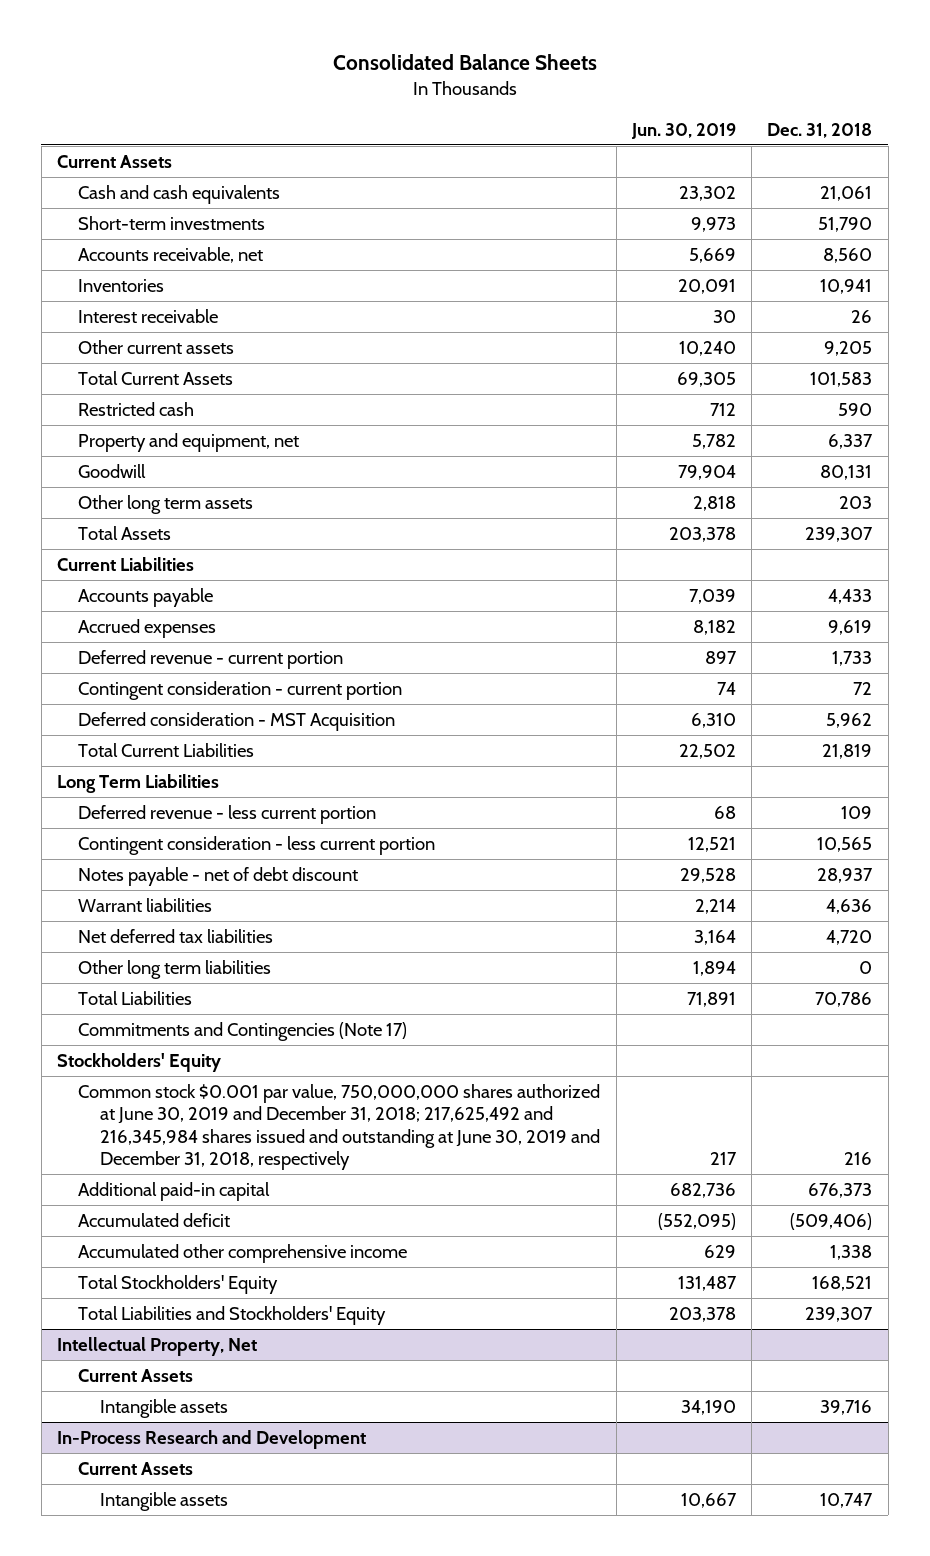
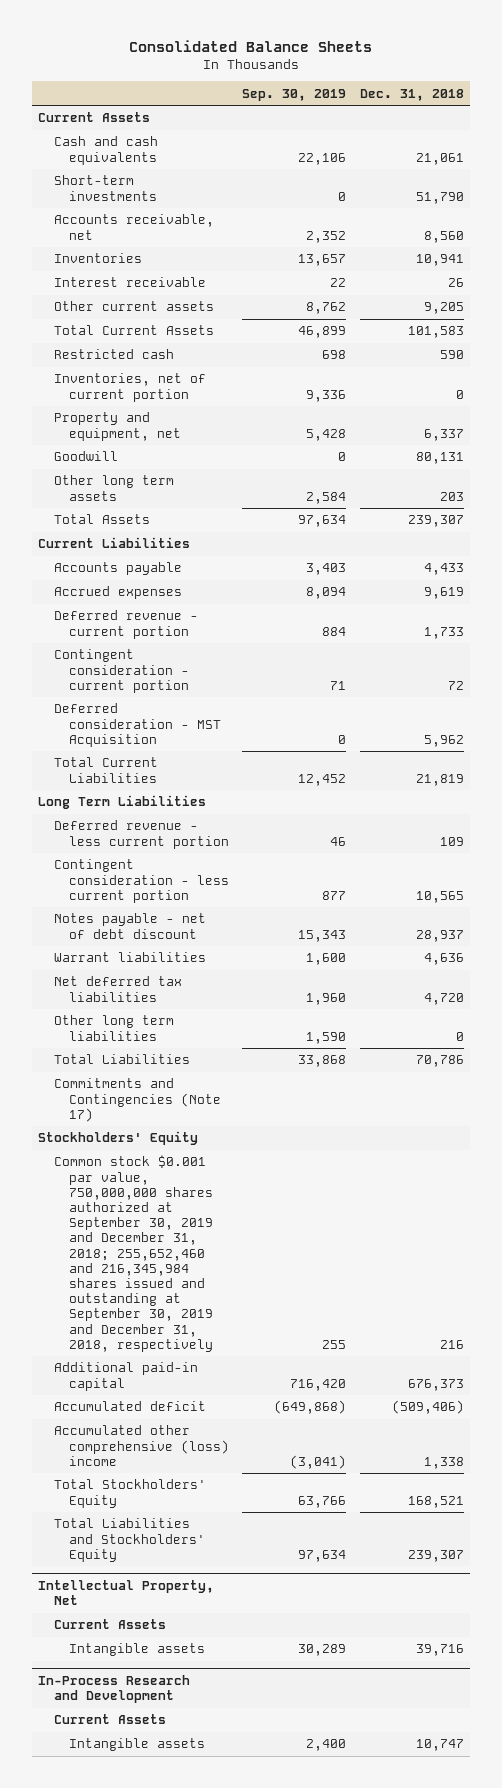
[630,122,736,139] Jun. 30, 2019 -> none
none -> [242,88,347,101] Sep. 30, 2019
none -> [53,373,206,402] Inventories, net of current portion
[78,1084,601,1171] Common stock $0.001 par value, 750,000,000 shares authorized at June 30, 2019 and December 31, 2018; 217,625,492 and 216,345,984 shares issued and outstanding at June 30, 2019 and December 31, 2018, respectively -> [53,1155,214,1352] Common stock $0.001 par value, 750,000,000 shares authorized at September 30, 2019 and December 31, 2018; 255,652,460 and 216,345,984 shares issued and outstanding at September 30, 2019 and December 31, 2018, respectively
[78,1244,408,1264] Accumulated other comprehensive income -> [53,1425,230,1466] Accumulated other comprehensive (loss) income

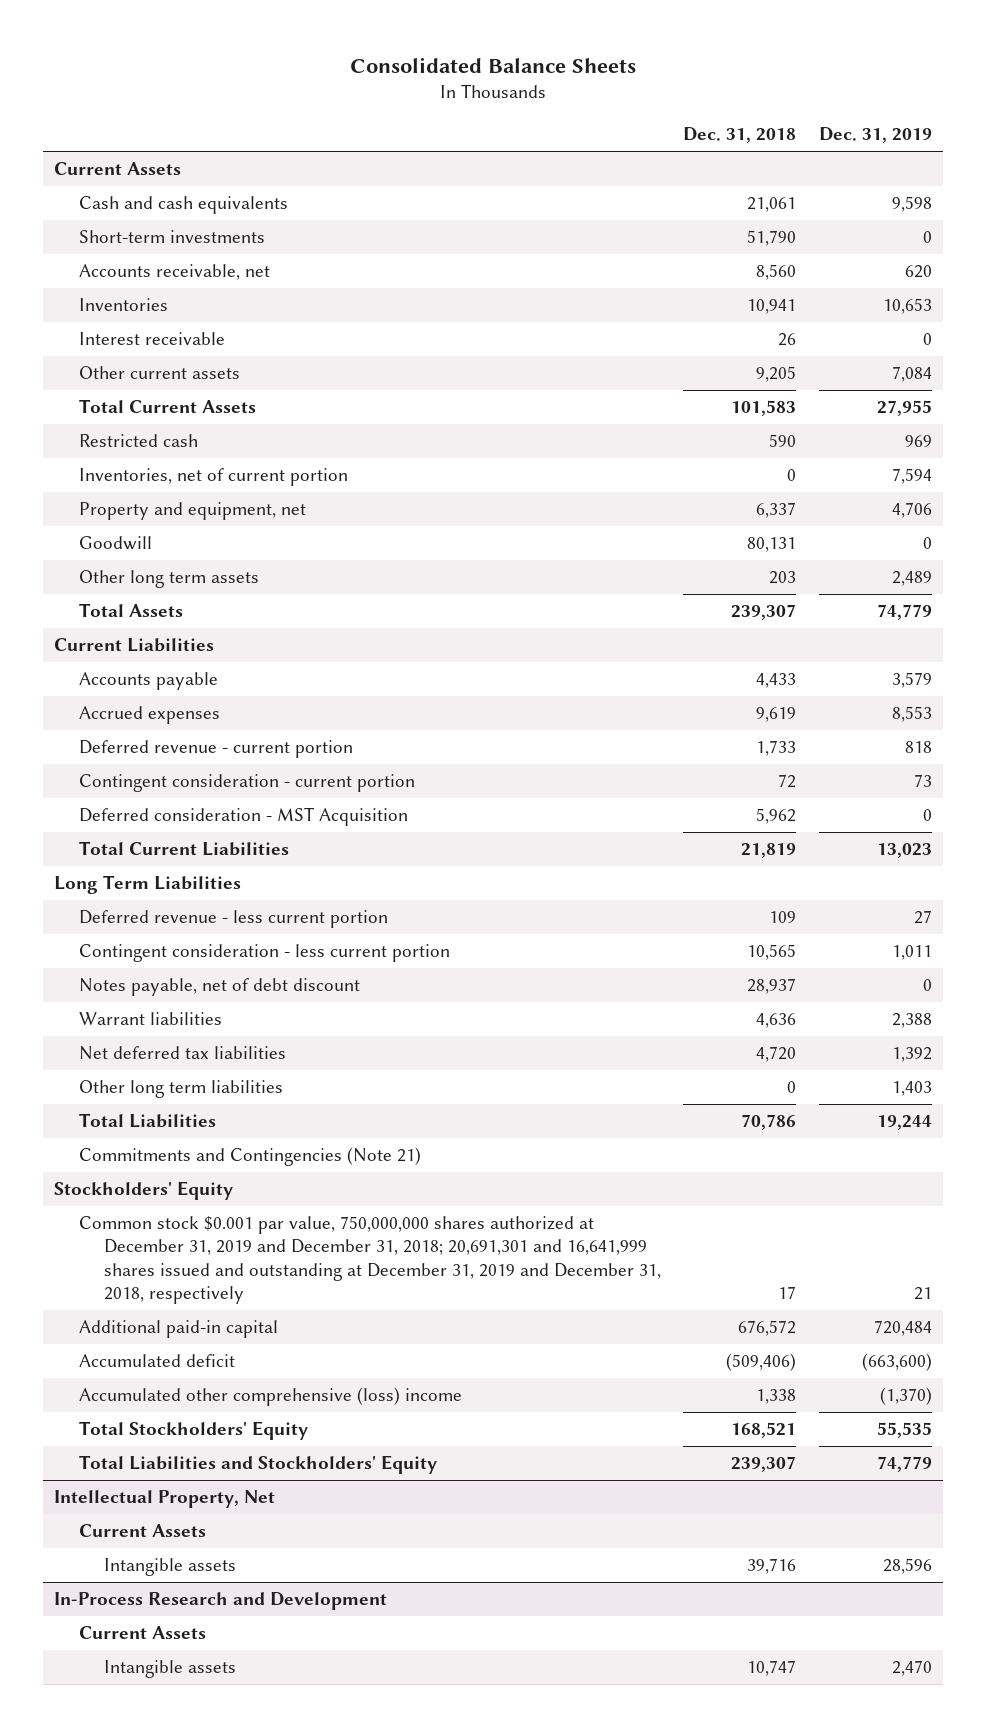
[242,88,347,101] Sep. 30, 2019 -> none
none -> [819,127,933,144] Dec. 31, 2019
[53,913,206,939] Notes payable - net of debt discount -> [79,978,361,997] Notes payable, net of debt discount
[53,1078,222,1122] Commitments and Contingencies (Note 17) -> [79,1147,422,1167] Commitments and Contingencies (Note 21)
[53,1155,214,1352] Common stock $0.001 par value, 750,000,000 shares authorized at September 30, 2019 and December 31, 2018; 255,652,460 and 216,345,984 shares issued and outstanding at September 30, 2019 and December 31, 2018, respectively -> [79,1216,661,1305] Common stock $0.001 par value, 750,000,000 shares authorized at December 31, 2019 and December 31, 2018; 20,691,301 and 16,641,999 shares issued and outstanding at December 31, 2019 and December 31, 2018, respectively
[439,1339,464,1349] 216 -> [778,1286,797,1300] 17
[407,1378,464,1391] 676,373 -> [738,1320,797,1337] 676,572

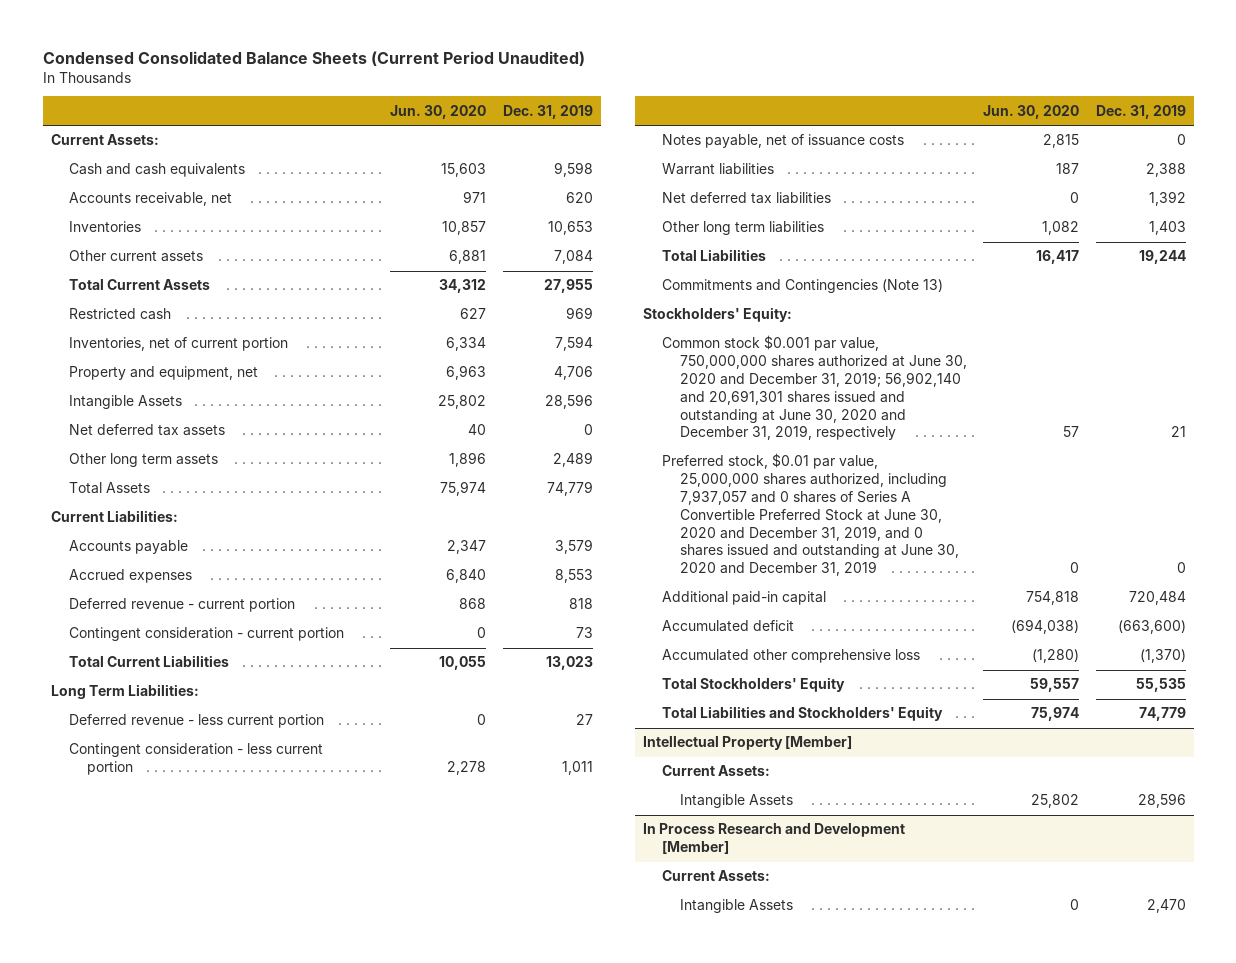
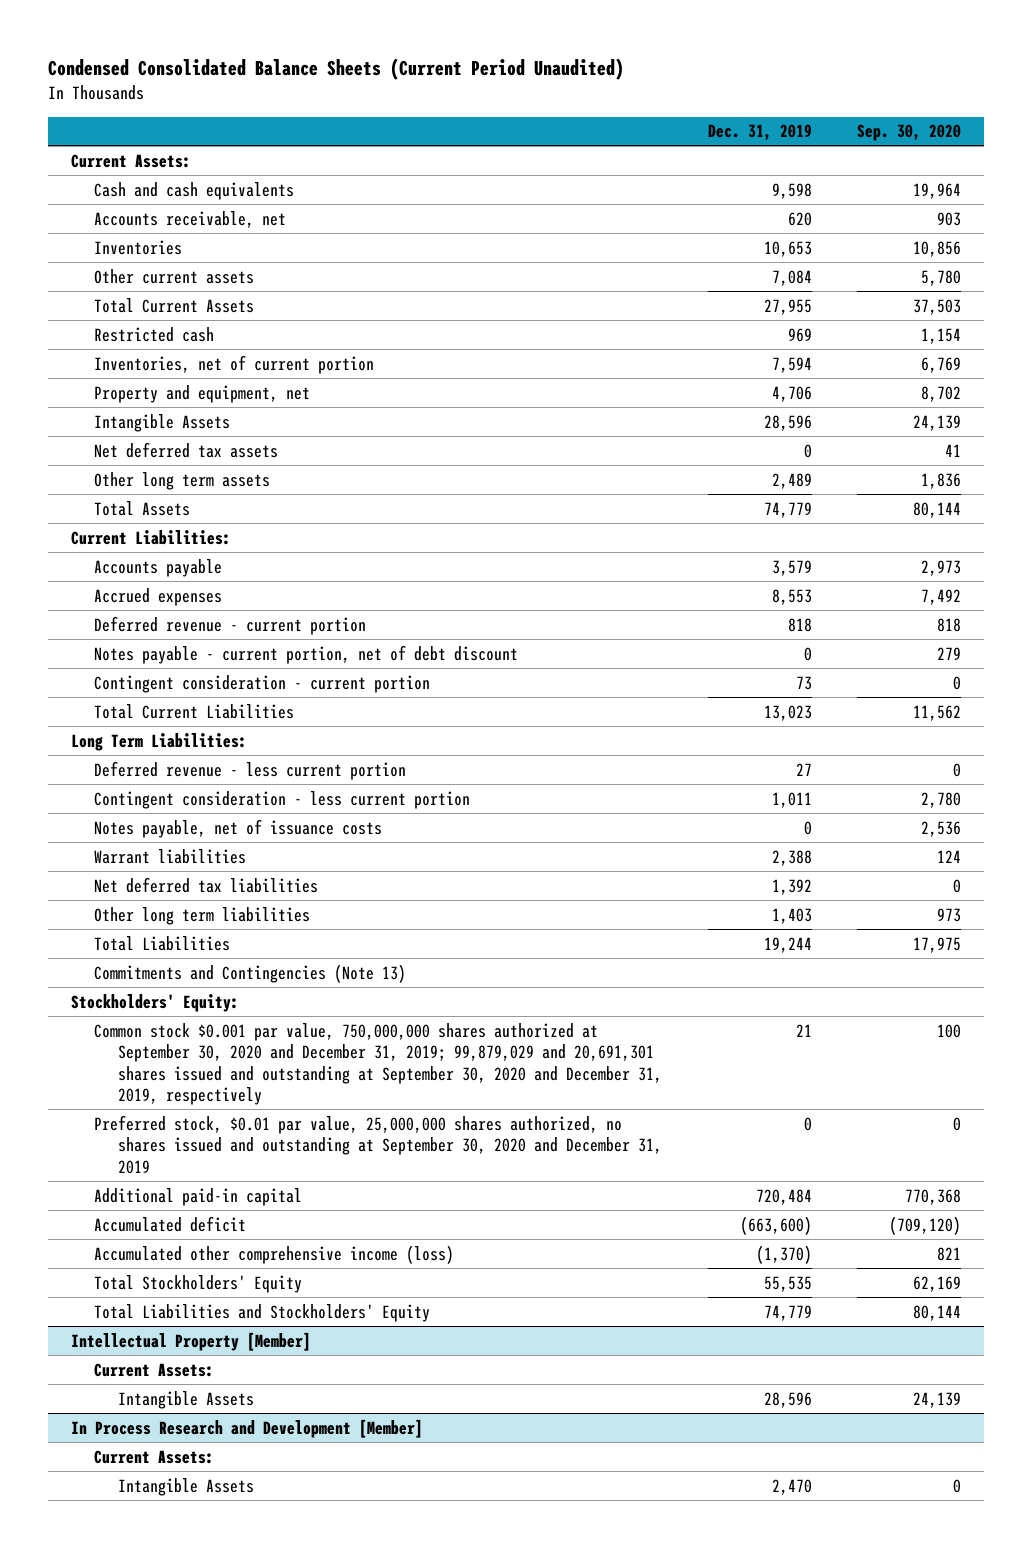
[390,104,487,119] Jun. 30, 2020 -> none
none -> [857,124,962,142] Sep. 30, 2020
none -> [94,644,519,664] Notes payable - current portion, net of debt discount
[661,335,967,441] Common stock $0.001 par value, 750,000,000 shares authorized at June 30, 2020 and December 31, 2019; 56,902,140 and 20,691,301 shares issued and outstanding at June 30, 2020 and December 31, 2019, respectively -> [94,1022,662,1105] Common stock $0.001 par value, 750,000,000 shares authorized at September 30, 2020 and December 31, 2019; 99,879,029 and 20,691,301 shares issued and outstanding at September 30, 2020 and December 31, 2019, respectively
[661,453,959,577] Preferred stock, $0.01 par value, 25,000,000 shares authorized, including 7,937,057 and 0 shares of Series A Convertible Preferred Stock at June 30, 2020 and December 31, 2019, and 0 shares issued and outstanding at June 30, 2020 and December 31, 2019 -> [94,1114,662,1174] Preferred stock, $0.01 par value, 25,000,000 shares authorized, no shares issued and outstanding at September 30, 2020 and December 31, 2019
[661,649,920,664] Accumulated other comprehensive loss -> [94,1244,455,1264] Accumulated other comprehensive income (loss)

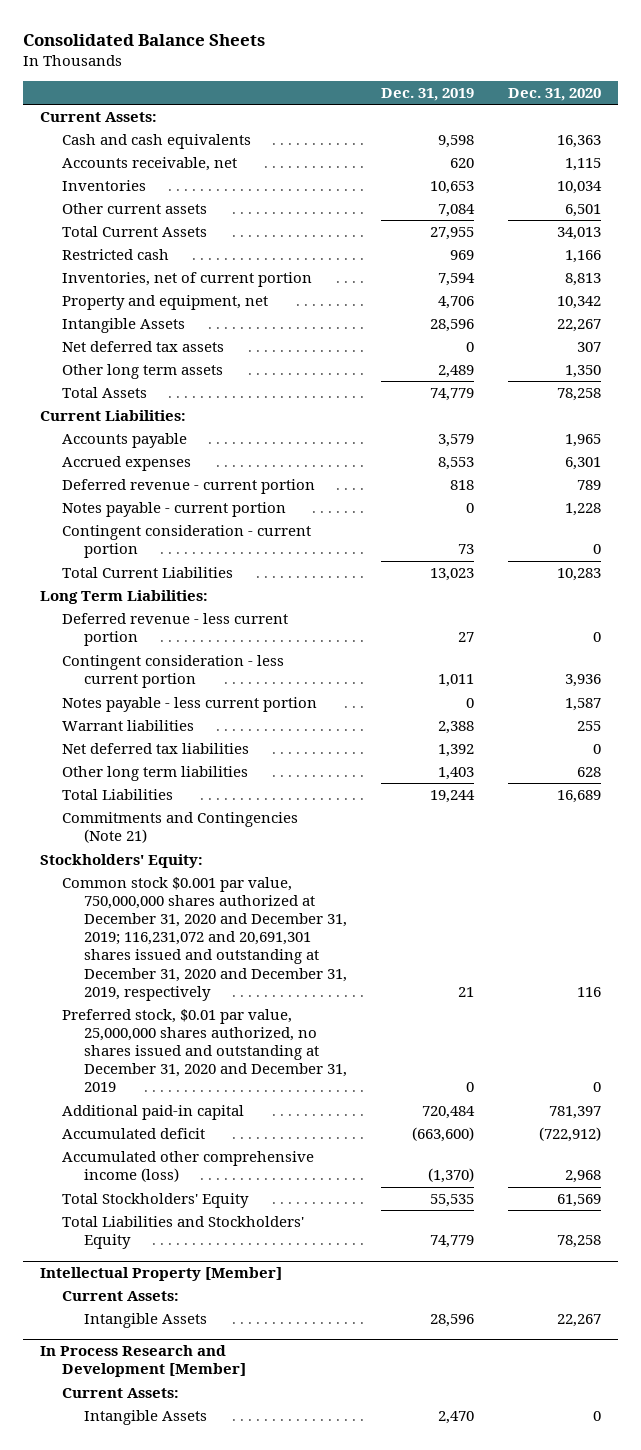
[47,58,624,81] Condensed Consolidated Balance Sheets (Current Period Unaudited) -> [23,34,266,47] Consolidated Balance Sheets
[857,124,962,142] Sep. 30, 2020 -> none
none -> [508,87,602,101] Dec. 31, 2020
[94,644,519,664] Notes payable - current portion, net of debt discount -> [62,502,287,518] Notes payable - current portion
[94,818,383,838] Notes payable, net of issuance costs -> [62,697,318,713] Notes payable - less current portion
[94,963,407,983] Commitments and Contingencies (Note 13) -> [62,812,299,844] Commitments and Contingencies (Note 21)
[94,1022,662,1105] Common stock $0.001 par value, 750,000,000 shares authorized at September 30, 2020 and December 31, 2019; 99,879,029 and 20,691,301 shares issued and outstanding at September 30, 2020 and December 31, 2019, respectively -> [62,877,348,1001] Common stock $0.001 par value, 750,000,000 shares authorized at December 31, 2020 and December 31, 2019; 116,231,072 and 20,691,301 shares issued and outstanding at December 31, 2020 and December 31, 2019, respectively
[94,1114,662,1174] Preferred stock, $0.01 par value, 25,000,000 shares authorized, no shares issued and outstanding at September 30, 2020 and December 31, 2019 -> [62,1009,348,1093] Preferred stock, $0.01 par value, 25,000,000 shares authorized, no shares issued and outstanding at December 31, 2020 and December 31, 2019

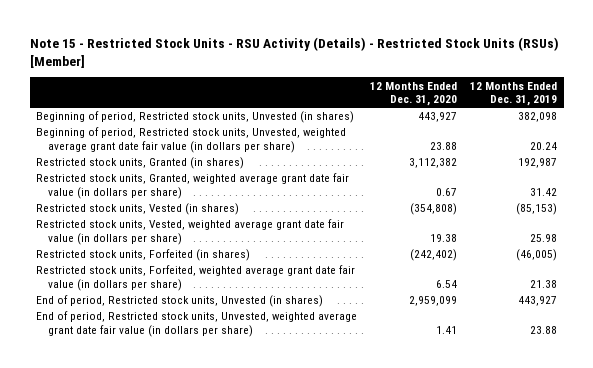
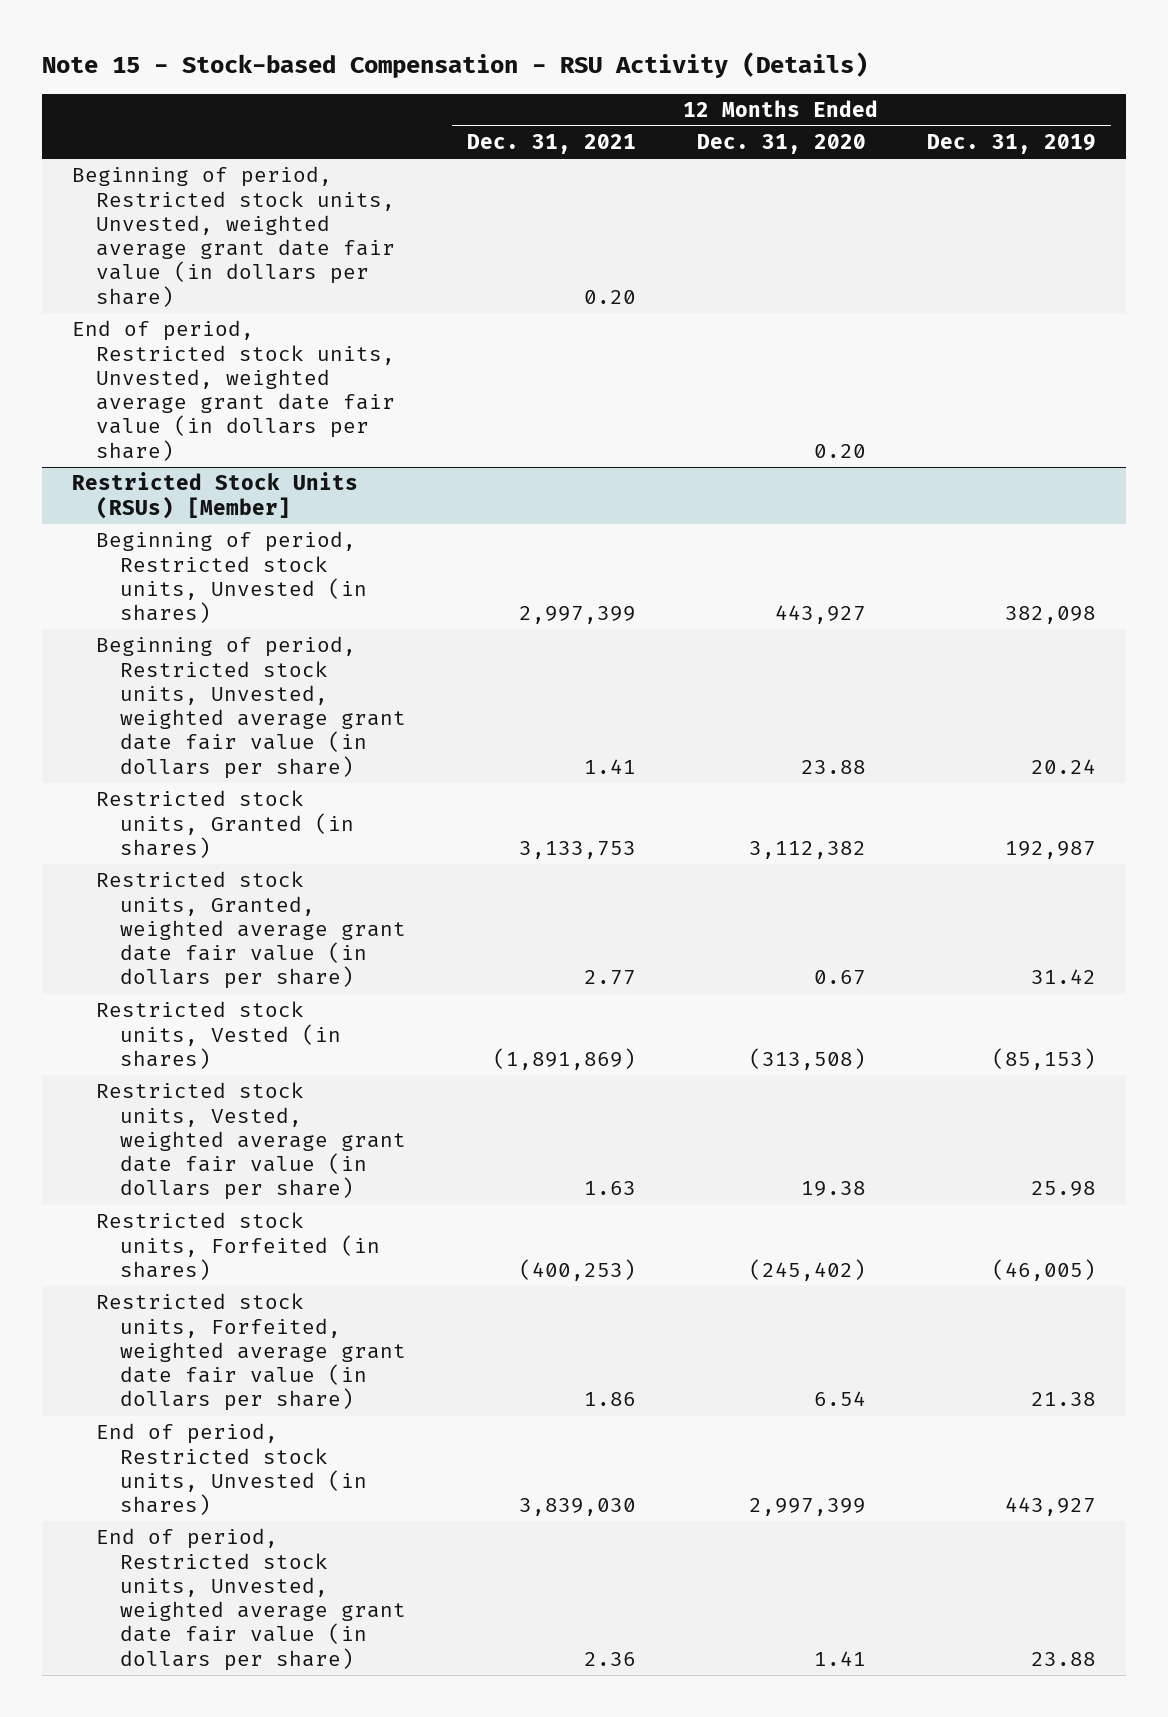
[29,36,559,68] Note 15 - Restricted Stock Units - RSU Activity (Details) - Restricted Stock Units (RSUs) [Member] -> [41,52,868,79] Note 15 - Stock-based Compensation - RSU Activity (Details)
none -> [467,134,637,155] Dec. 31, 2021
none -> [72,166,396,307] Beginning of period, Restricted stock units, Unvested, weighted average grant date fair value (in dollars per share)
none -> [72,320,396,461] End of period, Restricted stock units, Unvested, weighted average grant date fair value (in dollars per share)
none -> [72,472,359,519] Restricted Stock Units (RSUs) [Member]
[410,203,458,216] (354,808) -> [748,1047,866,1070] (313,508)
[410,249,458,262] (242,402) -> [748,1258,866,1281] (245,402)
[409,296,458,307] 2,959,099 -> [748,1498,866,1517] 2,997,399

